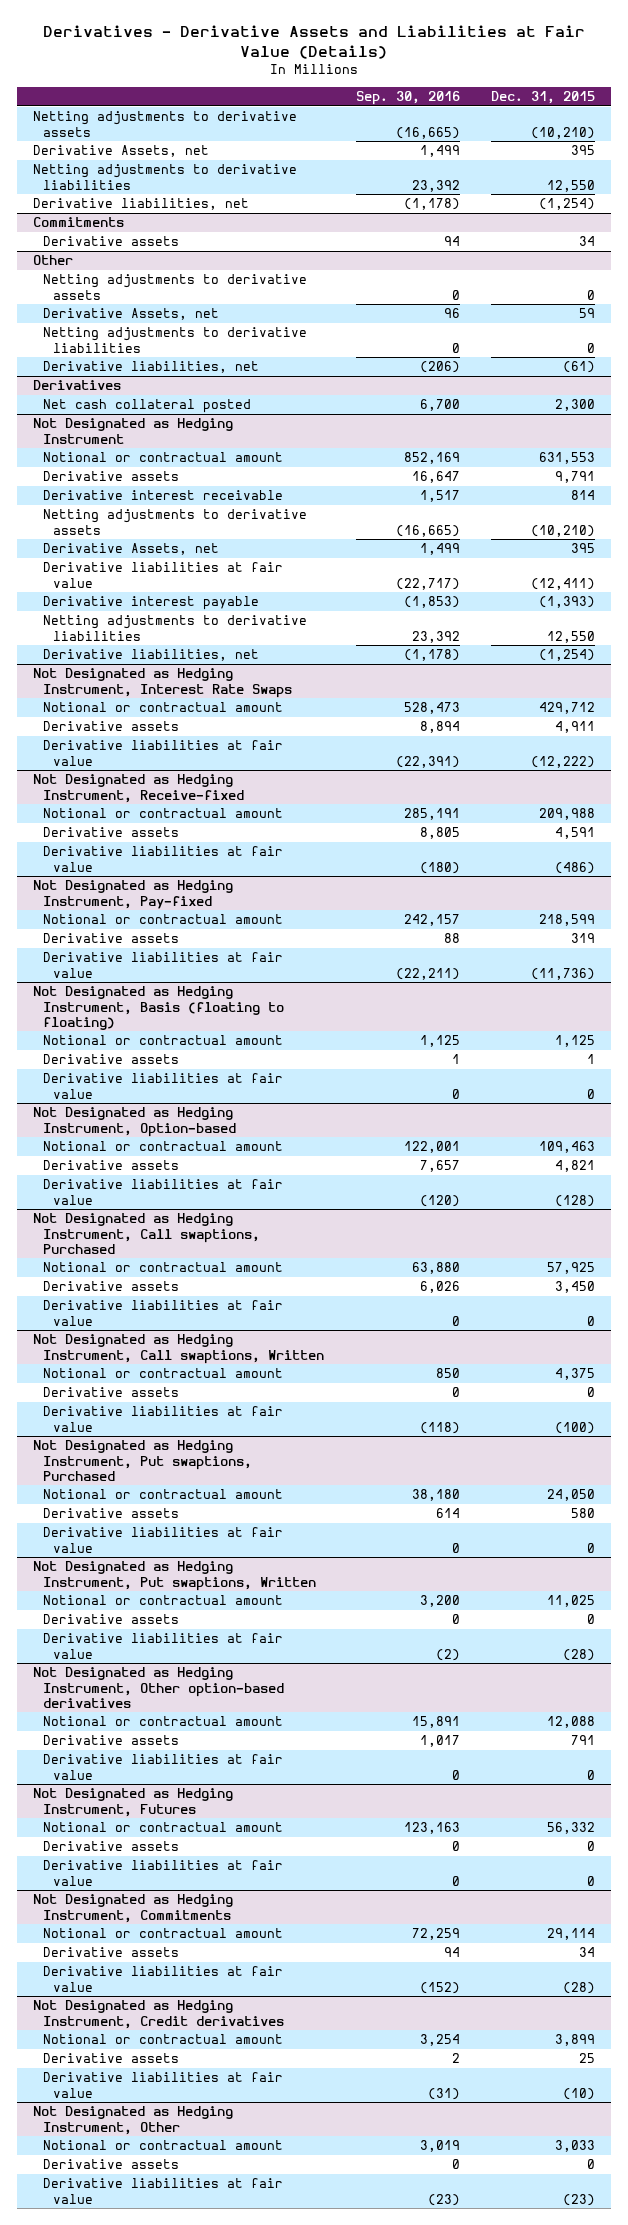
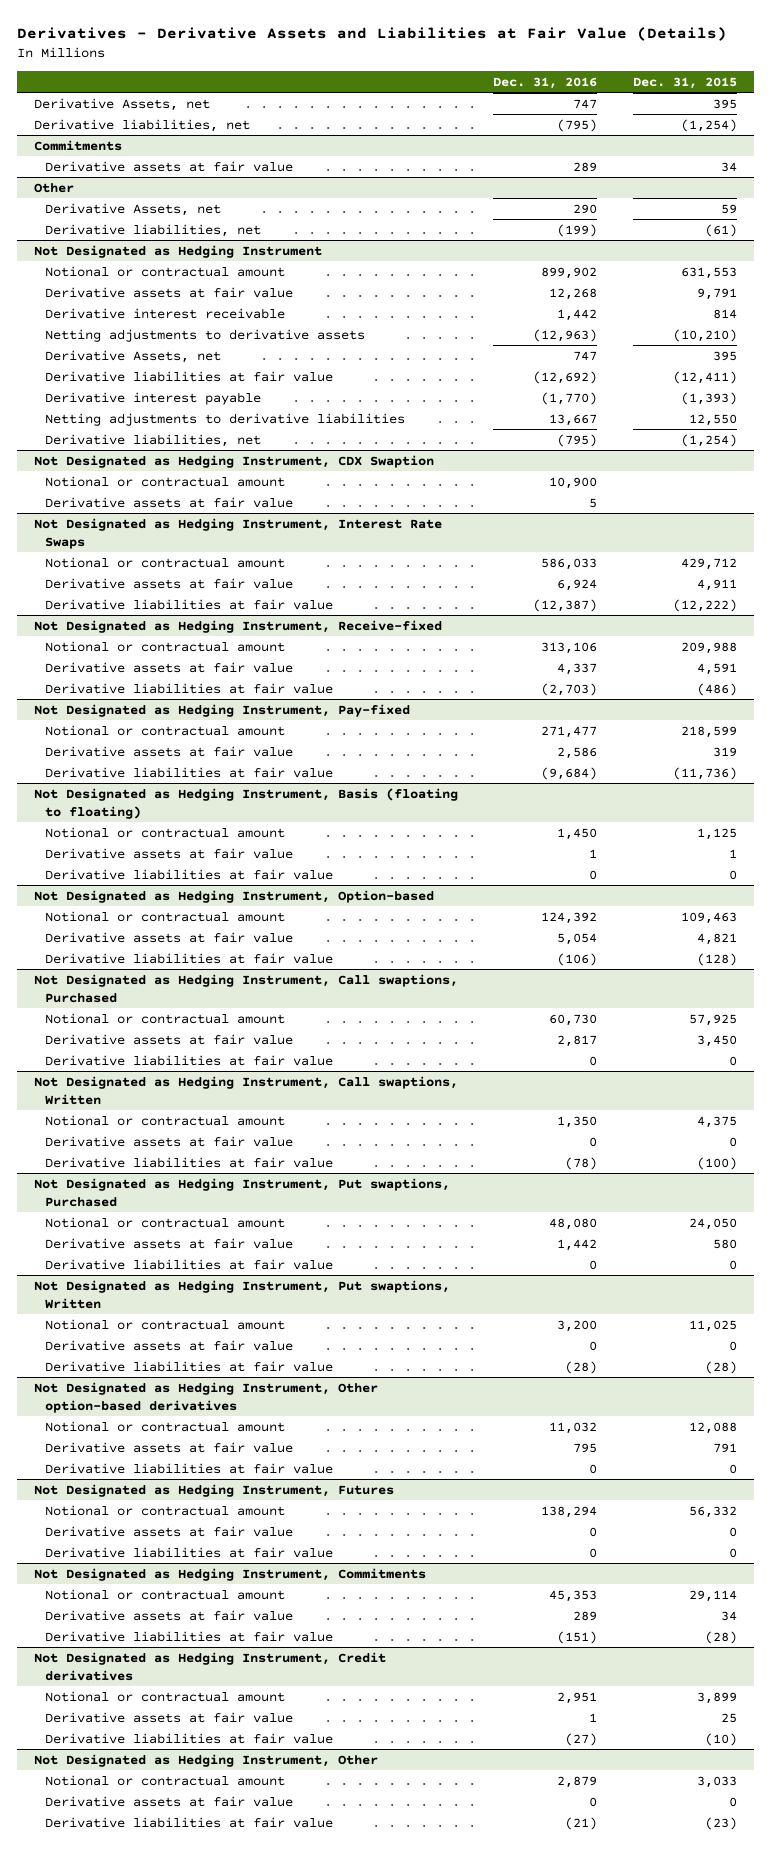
[355,91,460,106] Sep. 30, 2016 -> none
none -> [493,76,598,89] Dec. 31, 2016
[33,111,298,137] Netting adjustments to derivative assets -> none
[33,164,298,190] Netting adjustments to derivative liabilities -> none
[43,236,180,247] Derivative assets -> [45,160,294,172] Derivative assets at fair value
[43,274,308,300] Netting adjustments to derivative assets -> none
[43,327,308,353] Netting adjustments to derivative liabilities -> none
[33,380,122,391] Derivatives -> none
[43,399,252,414] Net cash collateral posted -> none
[43,471,180,482] Derivative assets -> [45,286,294,298] Derivative assets at fair value
none -> [34,454,435,468] Not Designated as Hedging Instrument, CDX Swaption
none -> [45,475,286,487] Notional or contractual amount
none -> [45,496,294,508] Derivative assets at fair value
[43,721,180,732] Derivative assets -> [45,577,294,589] Derivative assets at fair value
[43,827,180,838] Derivative assets -> [45,661,294,673] Derivative assets at fair value
[43,933,180,944] Derivative assets -> [45,745,294,757] Derivative assets at fair value
[43,1054,180,1065] Derivative assets -> [45,847,294,859] Derivative assets at fair value
[43,1160,180,1171] Derivative assets -> [45,931,294,943] Derivative assets at fair value
[43,1281,180,1292] Derivative assets -> [45,1033,294,1045] Derivative assets at fair value
[43,1387,180,1398] Derivative assets -> [45,1135,294,1147] Derivative assets at fair value
[43,1508,180,1519] Derivative assets -> [45,1237,294,1249] Derivative assets at fair value
[43,1614,180,1625] Derivative assets -> [45,1339,294,1351] Derivative assets at fair value
[43,1735,180,1746] Derivative assets -> [45,1441,294,1453] Derivative assets at fair value
[43,1841,180,1852] Derivative assets -> [45,1525,294,1537] Derivative assets at fair value
[43,1947,180,1958] Derivative assets -> [45,1609,294,1621] Derivative assets at fair value
[43,2053,180,2064] Derivative assets -> [45,1711,294,1723] Derivative assets at fair value
[43,2159,180,2170] Derivative assets -> [45,1795,294,1807] Derivative assets at fair value

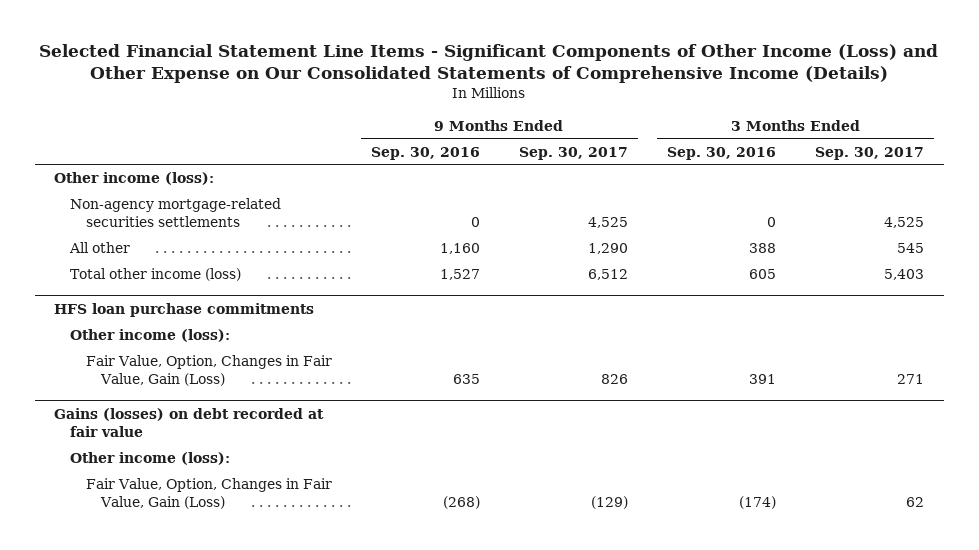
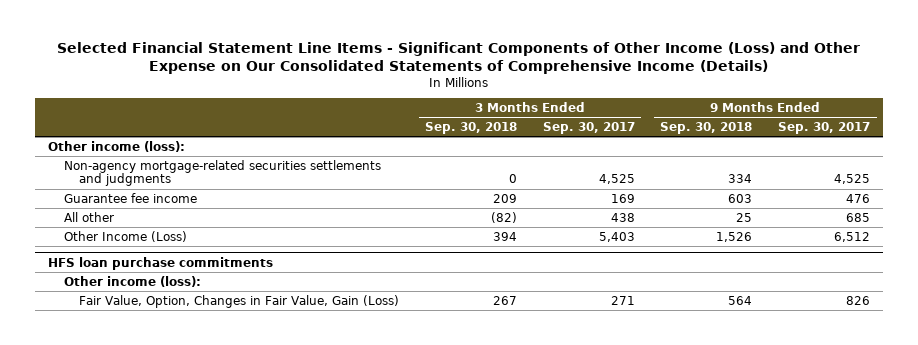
[370,146,480,160] Sep. 30, 2016 -> none
[667,146,777,160] Sep. 30, 2016 -> none
none -> [425,121,518,134] Sep. 30, 2018
none -> [660,121,753,134] Sep. 30, 2018
[70,198,282,228] Non-agency mortgage-related securities settlements -> [63,159,381,187] Non-agency mortgage-related securities settlements and judgments
none -> [63,192,197,203] Guarantee fee income
[587,243,628,255] 1,290 -> [846,212,871,222] 685
[897,243,925,254] 545 -> [610,212,635,222] 438
[70,268,242,282] Total other income (loss) -> [63,230,187,242] Other Income (Loss)
[54,408,325,438] Gains (losses) on debt recorded at fair value -> none
[70,452,231,466] Other income (loss): -> none
[85,478,332,510] Fair Value, Option, Changes in Fair Value, Gain (Loss) -> none

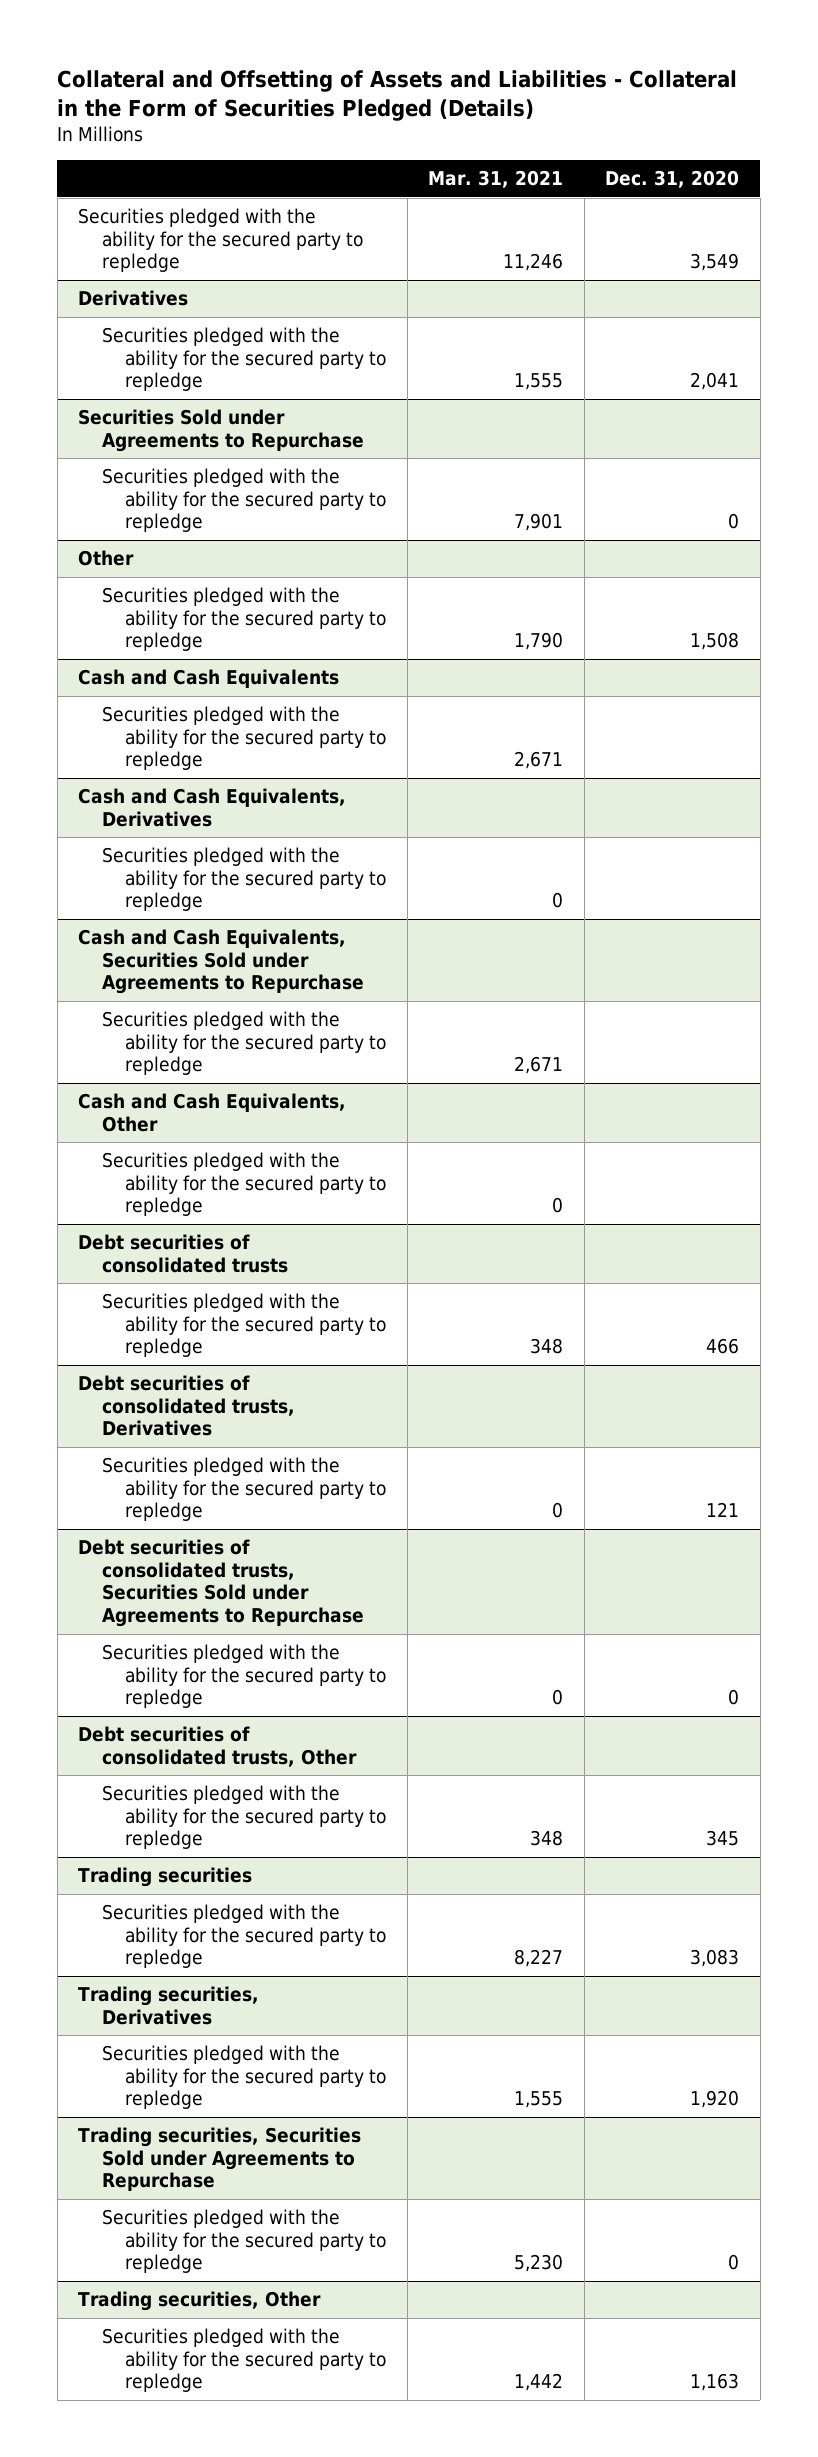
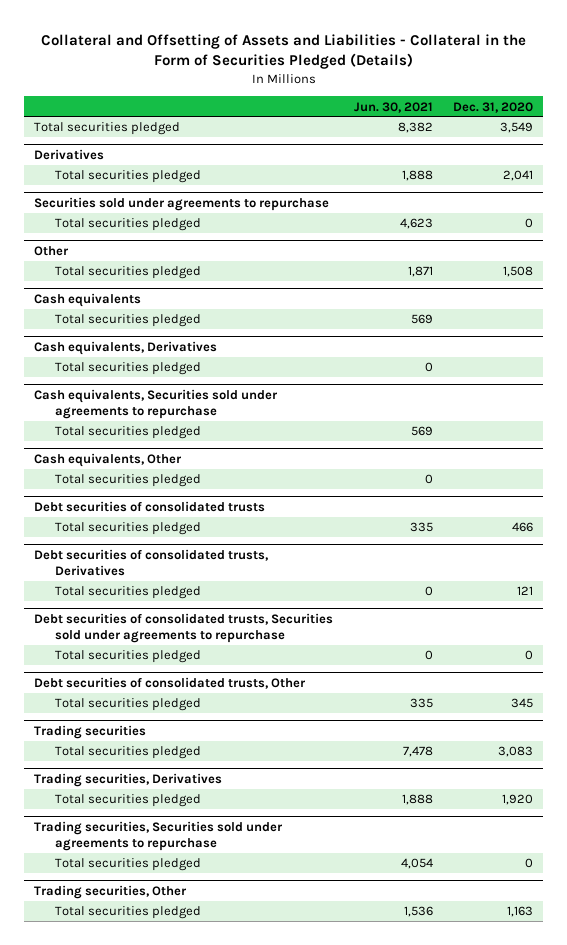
[428,170,564,189] Mar. 31, 2021 -> none
none -> [353,101,433,113] Jun. 30, 2021
[78,208,363,273] Securities pledged with the ability for the secured party to repledge -> [34,122,181,136] Total securities pledged
[101,327,387,392] Securities pledged with the ability for the secured party to repledge -> [54,170,201,184] Total securities pledged
[78,409,364,452] Securities Sold under Agreements to Repurchase -> [34,197,330,212] Securities sold under agreements to repurchase
[101,468,387,533] Securities pledged with the ability for the secured party to repledge -> [54,218,201,232] Total securities pledged
[101,587,387,652] Securities pledged with the ability for the secured party to repledge -> [54,266,201,280] Total securities pledged
[78,669,340,689] Cash and Cash Equivalents -> [34,293,142,308] Cash equivalents
[101,706,387,771] Securities pledged with the ability for the secured party to repledge -> [54,314,201,328] Total securities pledged
[78,788,347,827] Cash and Cash Equivalents, Derivatives -> [34,341,218,356] Cash equivalents, Derivatives
[101,847,387,912] Securities pledged with the ability for the secured party to repledge -> [54,362,201,376] Total securities pledged
[78,929,364,995] Cash and Cash Equivalents, Securities Sold under Agreements to Repurchase -> [34,389,279,420] Cash equivalents, Securities sold under agreements to repurchase
[101,1011,387,1076] Securities pledged with the ability for the secured party to repledge -> [54,426,201,440] Total securities pledged
[78,1093,347,1132] Cash and Cash Equivalents, Other -> [34,453,183,468] Cash equivalents, Other
[101,1152,387,1217] Securities pledged with the ability for the secured party to repledge -> [54,474,201,488] Total securities pledged
[101,1293,387,1358] Securities pledged with the ability for the secured party to repledge -> [54,522,201,536] Total securities pledged
[101,1457,387,1522] Securities pledged with the ability for the secured party to repledge -> [54,586,201,600] Total securities pledged
[78,1539,364,1628] Debt securities of consolidated trusts, Securities Sold under Agreements to Repurchase -> [34,613,334,644] Debt securities of consolidated trusts, Securities sold under agreements to repurchase
[101,1644,387,1709] Securities pledged with the ability for the secured party to repledge -> [54,650,201,664] Total securities pledged
[101,1785,387,1850] Securities pledged with the ability for the secured party to repledge -> [54,698,201,712] Total securities pledged
[101,1904,387,1969] Securities pledged with the ability for the secured party to repledge -> [54,746,201,760] Total securities pledged
[101,2045,387,2110] Securities pledged with the ability for the secured party to repledge -> [54,794,201,808] Total securities pledged
[78,2127,362,2192] Trading securities, Securities Sold under Agreements to Repurchase -> [34,821,284,852] Trading securities, Securities sold under agreements to repurchase
[101,2209,387,2274] Securities pledged with the ability for the secured party to repledge -> [54,858,201,872] Total securities pledged
[101,2328,387,2393] Securities pledged with the ability for the secured party to repledge -> [54,906,201,920] Total securities pledged

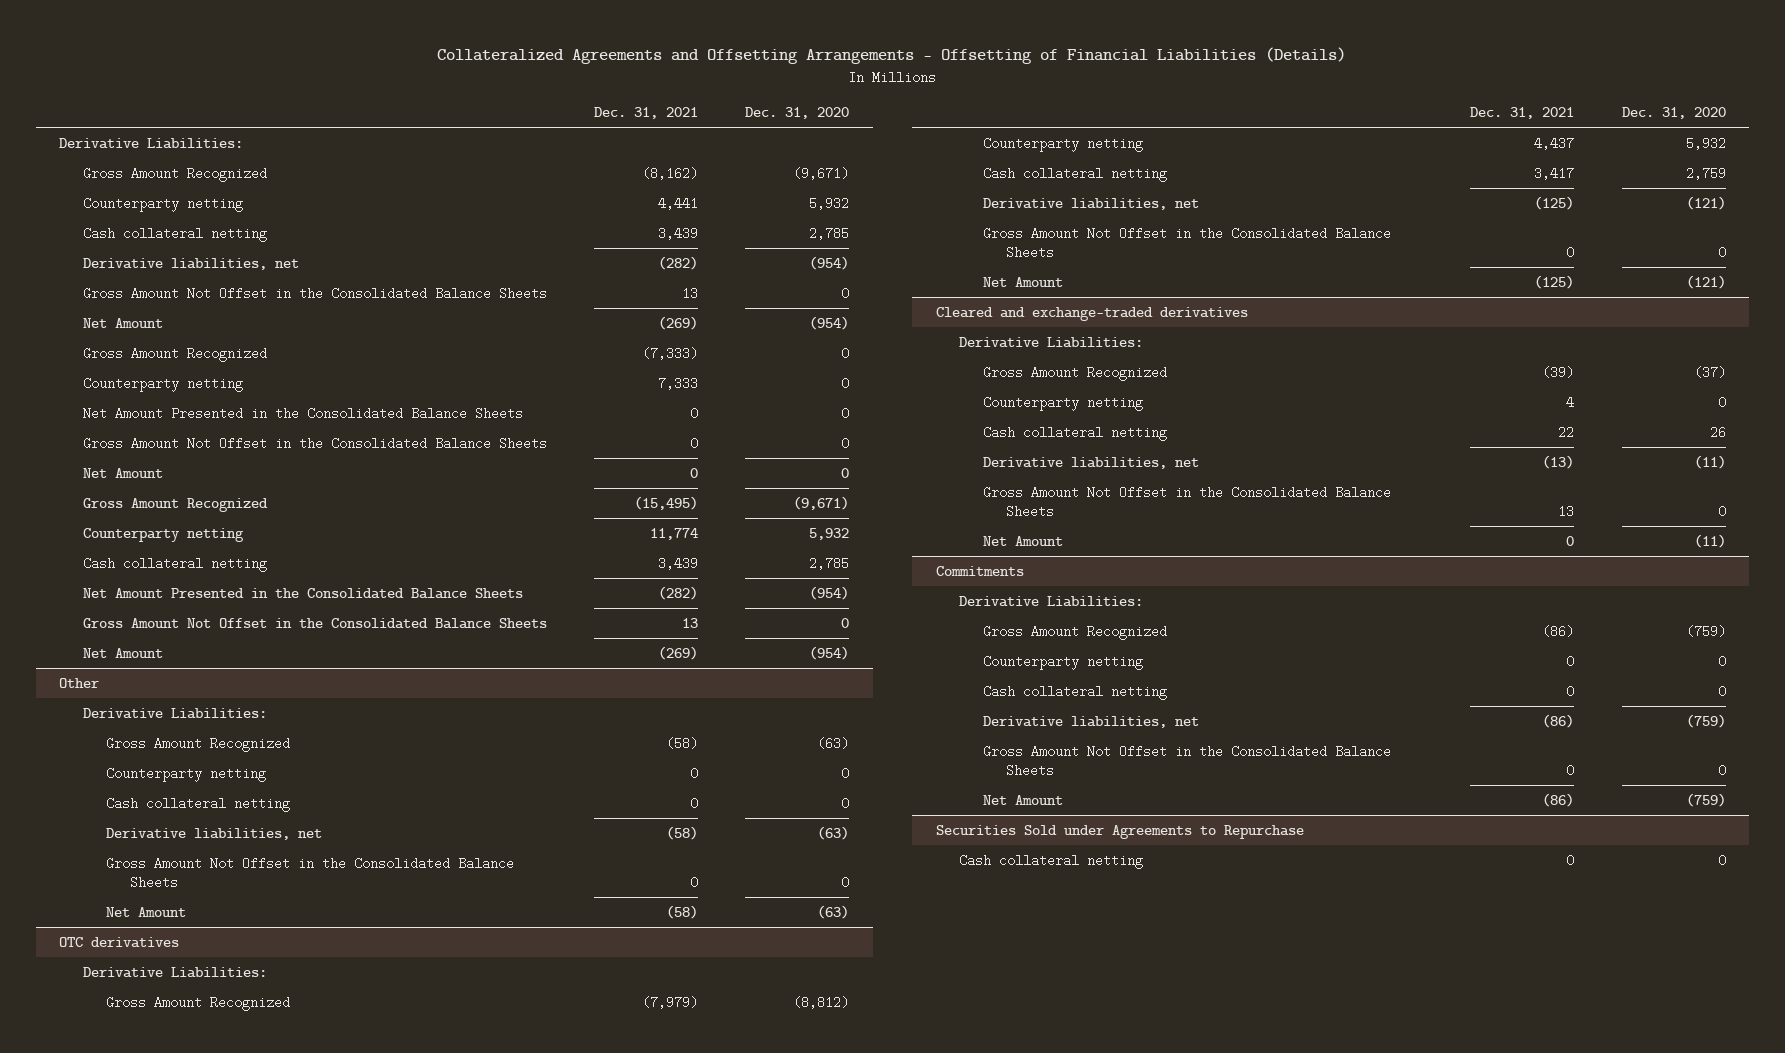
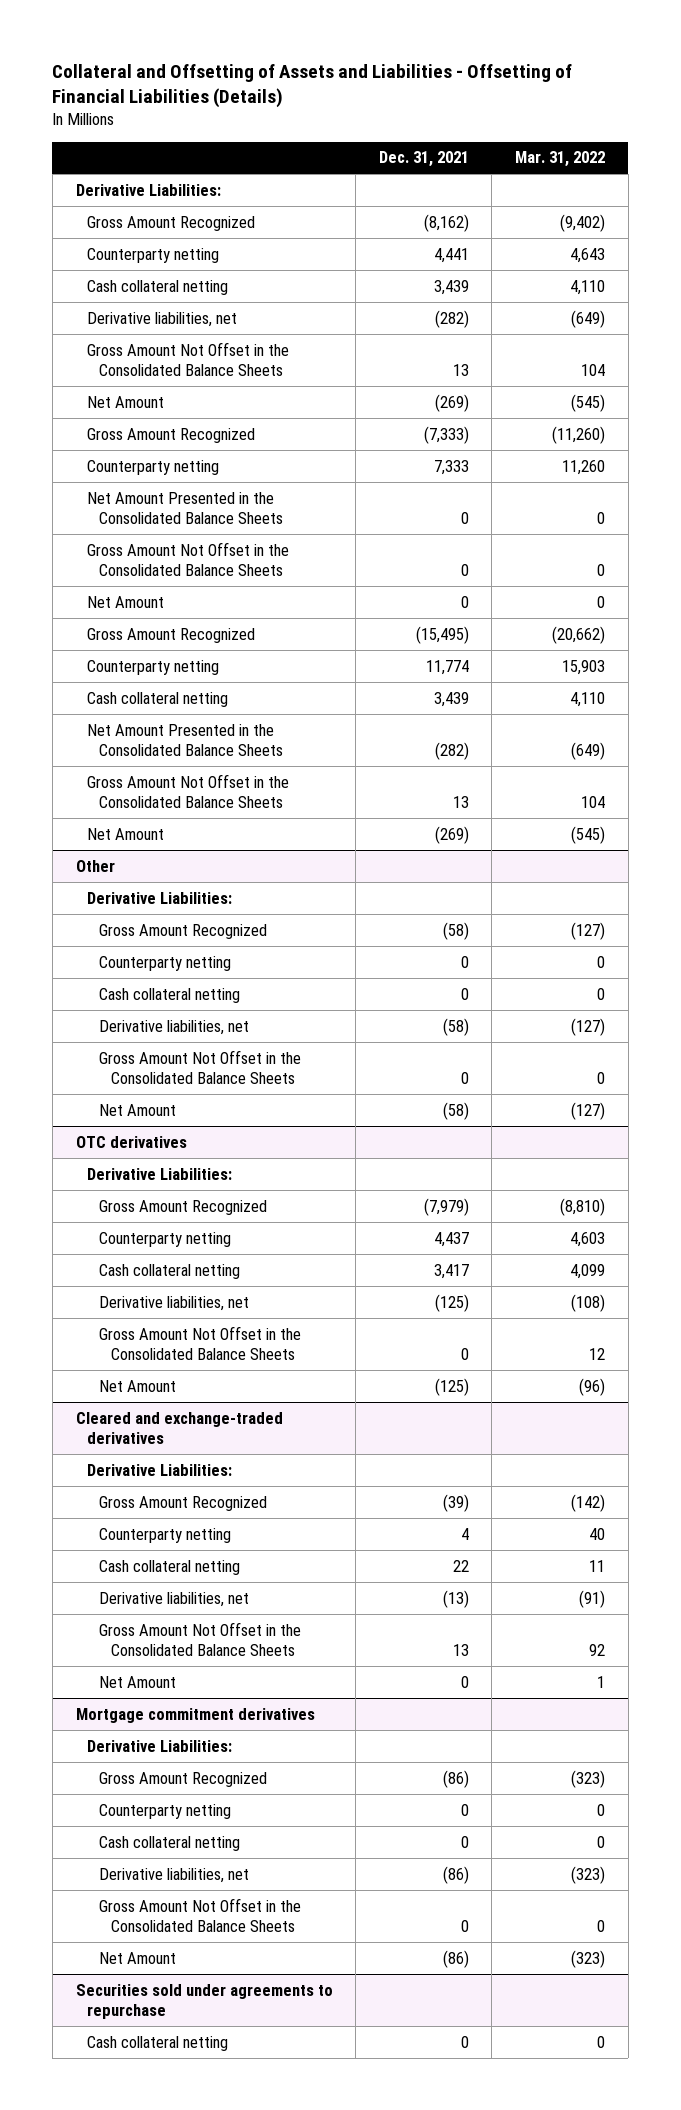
[437,47,1347,65] Collateralized Agreements and Offsetting Arrangements - Offsetting of Financial Liabilities (Details) -> [52,63,573,109] Collateral and Offsetting of Assets and Liabilities - Offsetting of Financial Liabilities (Details)
[745,107,850,120] Dec. 31, 2020 -> none
none -> [515,151,606,168] Mar. 31, 2022
[935,565,1024,576] Commitments -> [75,1707,315,1723] Mortgage commitment derivatives
[935,824,1304,839] Securities Sold under Agreements to Repurchase -> [75,1983,333,2019] Securities sold under agreements to repurchase

